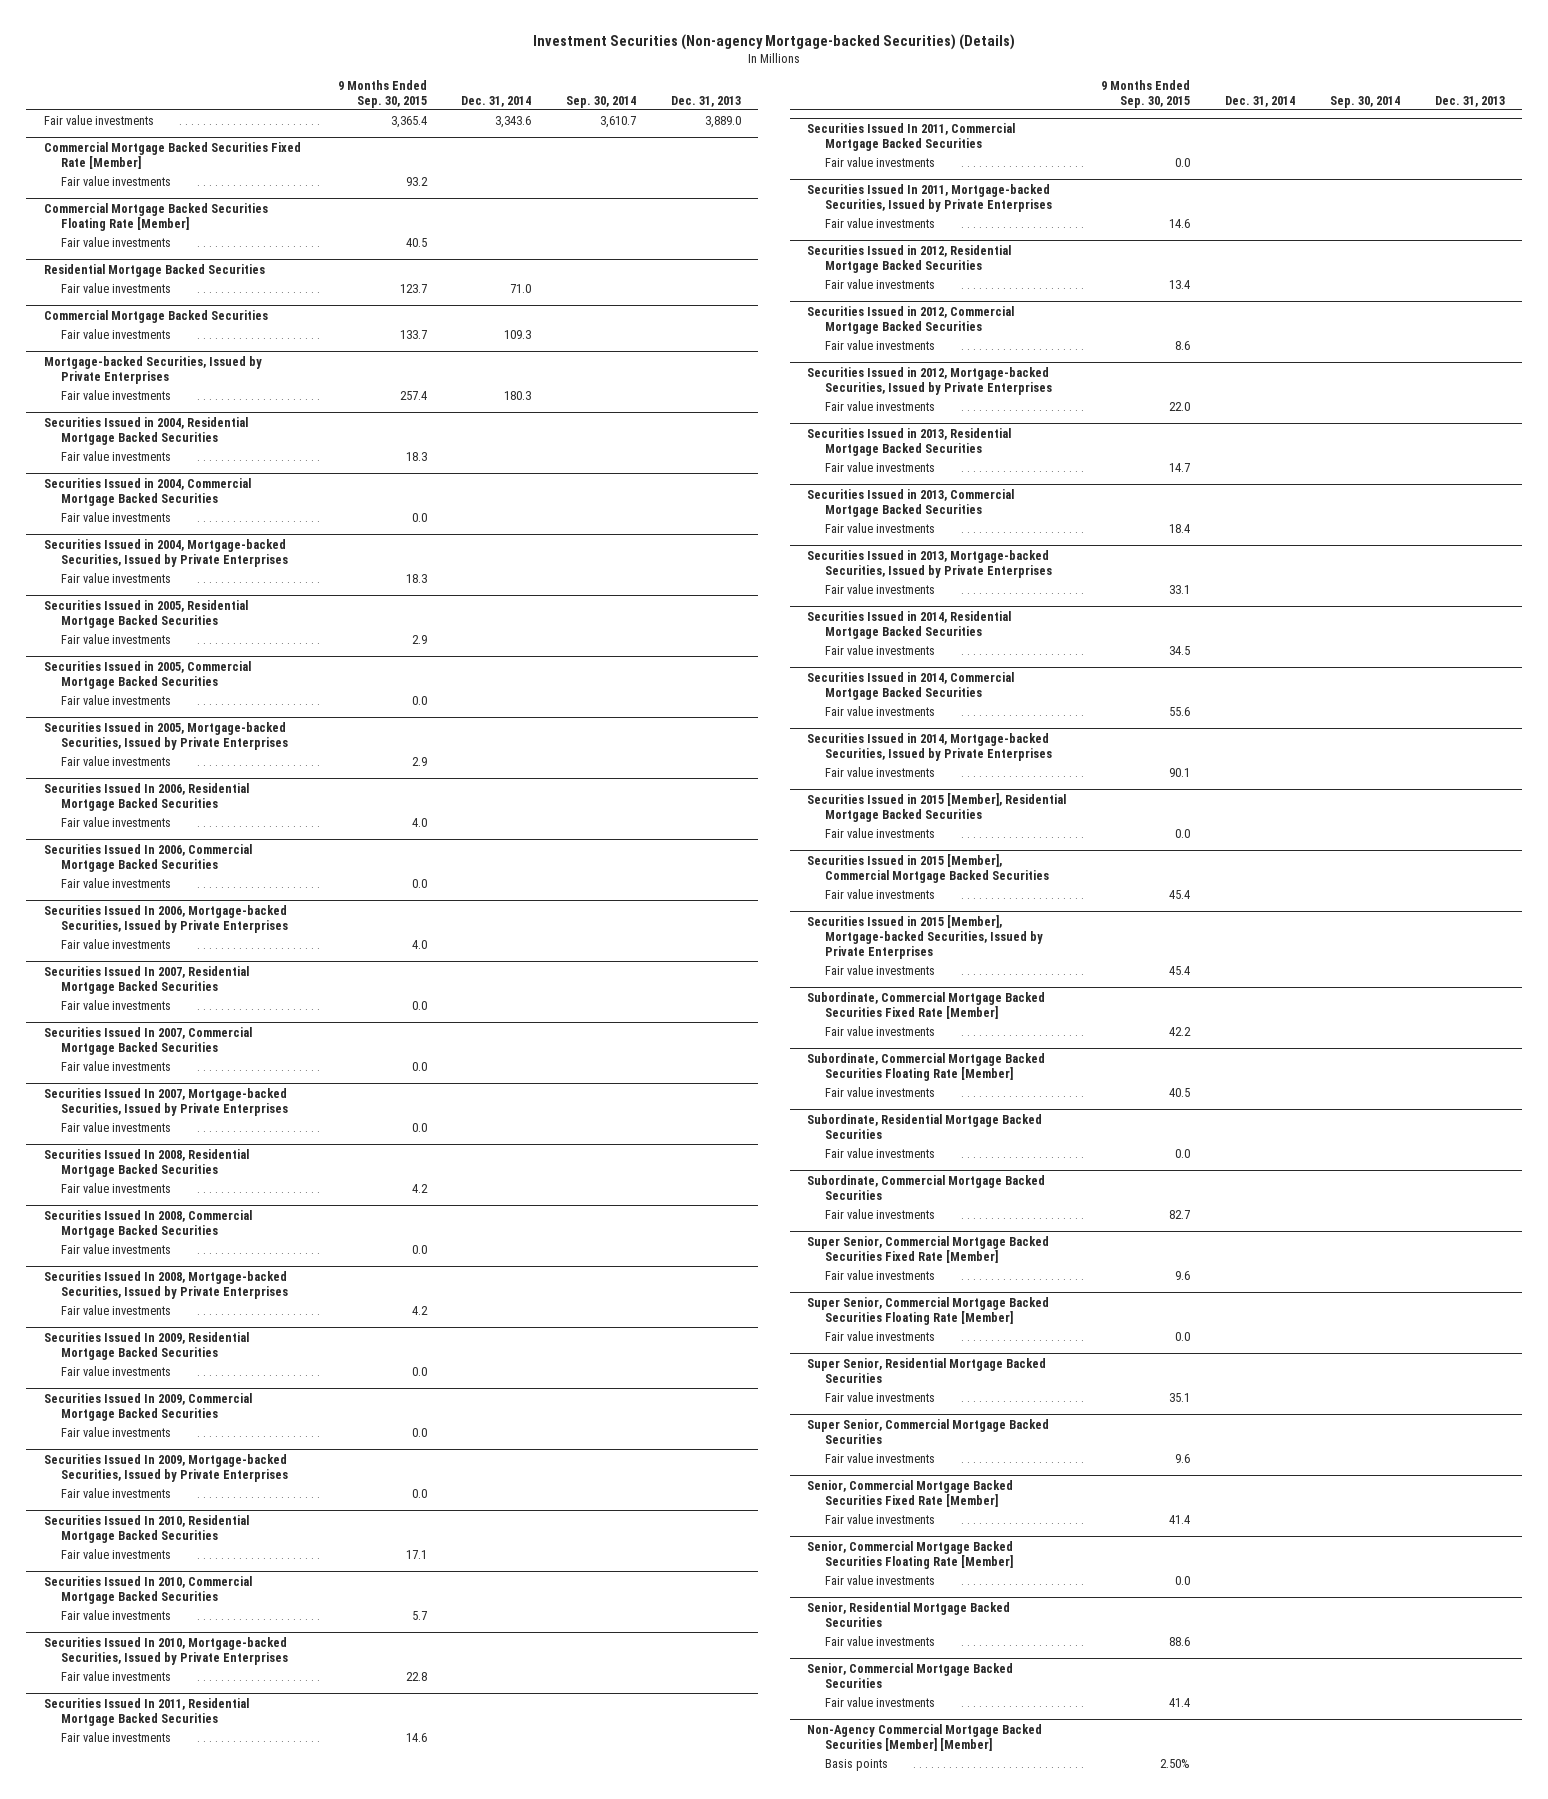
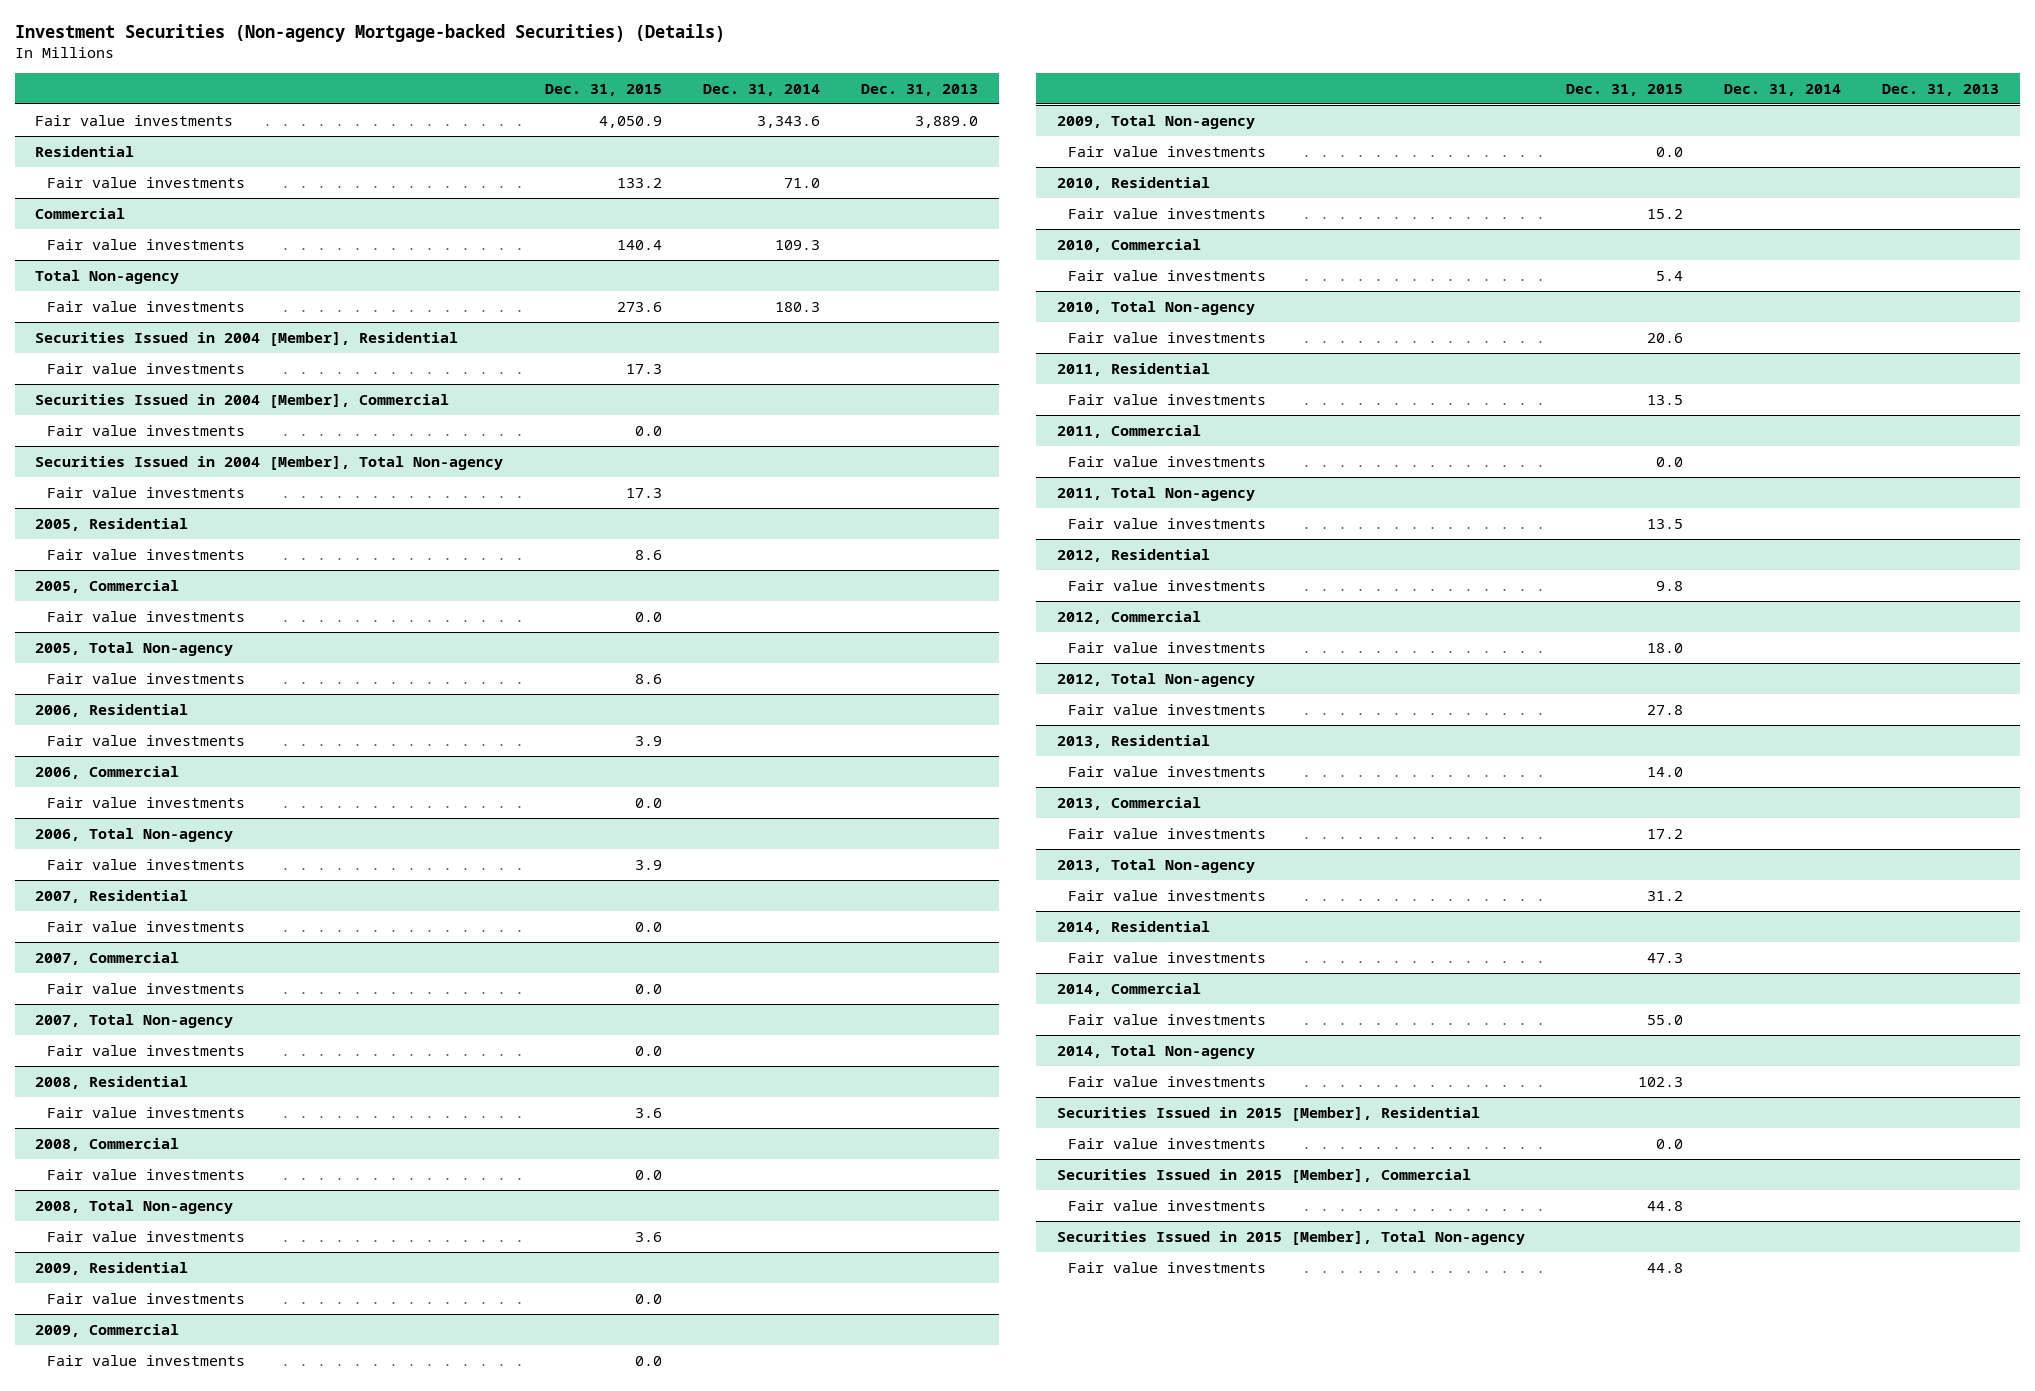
[337,79,427,108] 9 Months Ended Sep. 30, 2015 -> none
[566,95,637,108] Sep. 30, 2014 -> none
none -> [544,83,662,96] Dec. 31, 2015
[43,141,301,169] Commercial Mortgage Backed Securities Fixed Rate [Member] -> none
[61,175,172,186] Fair value investments -> none
[43,202,268,231] Commercial Mortgage Backed Securities Floating Rate [Member] -> none
[61,236,172,247] Fair value investments -> none
[43,263,265,277] Residential Mortgage Backed Securities -> [35,145,135,157] Residential
[43,309,268,323] Commercial Mortgage Backed Securities -> [35,207,126,219] Commercial
[43,355,262,384] Mortgage-backed Securities, Issued by Private Enterprises -> [35,269,180,284] Total Non-agency
[43,416,248,445] Securities Issued in 2004, Residential Mortgage Backed Securities -> [35,331,459,346] Securities Issued in 2004 [Member], Residential
[43,477,251,506] Securities Issued in 2004, Commercial Mortgage Backed Securities -> [35,393,450,408] Securities Issued in 2004 [Member], Commercial
[43,538,289,567] Securities Issued in 2004, Mortgage-backed Securities, Issued by Private Enterprises -> none
[61,572,172,583] Fair value investments -> none
none -> [35,455,504,470] Securities Issued in 2004 [Member], Total Non-agency
none -> [46,486,245,498] Fair value investments
[43,599,248,628] Securities Issued in 2005, Residential Mortgage Backed Securities -> [35,517,189,531] 2005, Residential
[43,660,251,689] Securities Issued in 2005, Commercial Mortgage Backed Securities -> [35,579,180,593] 2005, Commercial
[43,721,289,750] Securities Issued in 2005, Mortgage-backed Securities, Issued by Private Enterprises -> none
[61,755,172,766] Fair value investments -> none
none -> [35,641,234,656] 2005, Total Non-agency
none -> [46,672,245,684] Fair value investments
[43,782,249,811] Securities Issued In 2006, Residential Mortgage Backed Securities -> [35,703,189,717] 2006, Residential
[43,843,252,872] Securities Issued In 2006, Commercial Mortgage Backed Securities -> [35,765,180,779] 2006, Commercial
[43,904,289,933] Securities Issued In 2006, Mortgage-backed Securities, Issued by Private Enterprises -> none
[61,938,172,949] Fair value investments -> none
none -> [35,827,234,842] 2006, Total Non-agency
none -> [46,858,245,870] Fair value investments
[43,965,249,994] Securities Issued In 2007, Residential Mortgage Backed Securities -> [35,889,189,903] 2007, Residential
[43,1026,252,1055] Securities Issued In 2007, Commercial Mortgage Backed Securities -> [35,951,180,965] 2007, Commercial
[43,1087,289,1116] Securities Issued In 2007, Mortgage-backed Securities, Issued by Private Enterprises -> none
[61,1121,172,1132] Fair value investments -> none
none -> [35,1013,234,1028] 2007, Total Non-agency
none -> [46,1044,245,1056] Fair value investments
[43,1148,249,1177] Securities Issued In 2008, Residential Mortgage Backed Securities -> [35,1075,189,1089] 2008, Residential
[43,1209,252,1238] Securities Issued In 2008, Commercial Mortgage Backed Securities -> [35,1137,180,1151] 2008, Commercial
[43,1270,289,1299] Securities Issued In 2008, Mortgage-backed Securities, Issued by Private Enterprises -> none
[61,1304,172,1315] Fair value investments -> none
none -> [35,1199,234,1214] 2008, Total Non-agency
none -> [46,1230,245,1242] Fair value investments
[43,1331,249,1360] Securities Issued In 2009, Residential Mortgage Backed Securities -> [35,1261,189,1275] 2009, Residential
[43,1392,252,1421] Securities Issued In 2009, Commercial Mortgage Backed Securities -> [35,1323,180,1337] 2009, Commercial
[43,1453,289,1482] Securities Issued In 2009, Mortgage-backed Securities, Issued by Private Enterprises -> none
[61,1487,172,1498] Fair value investments -> none
none -> [1056,114,1255,129] 2009, Total Non-agency
none -> [1068,145,1267,157] Fair value investments
[43,1514,249,1543] Securities Issued In 2010, Residential Mortgage Backed Securities -> [1056,176,1210,190] 2010, Residential
[43,1575,252,1604] Securities Issued In 2010, Commercial Mortgage Backed Securities -> [1056,238,1201,252] 2010, Commercial
[43,1636,289,1665] Securities Issued In 2010, Mortgage-backed Securities, Issued by Private Enterprises -> none
[61,1670,172,1681] Fair value investments -> none
none -> [1056,300,1255,315] 2010, Total Non-agency
none -> [1068,331,1267,343] Fair value investments
[43,1697,249,1726] Securities Issued In 2011, Residential Mortgage Backed Securities -> [1056,362,1210,376] 2011, Residential
[807,122,1016,151] Securities Issued In 2011, Commercial Mortgage Backed Securities -> [1056,424,1201,438] 2011, Commercial
[807,183,1052,212] Securities Issued In 2011, Mortgage-backed Securities, Issued by Private Enterprises -> none
[824,217,935,228] Fair value investments -> none
none -> [1056,486,1255,501] 2011, Total Non-agency
none -> [1068,517,1267,529] Fair value investments
[807,244,1012,273] Securities Issued in 2012, Residential Mortgage Backed Securities -> [1056,548,1210,562] 2012, Residential
[807,305,1015,334] Securities Issued in 2012, Commercial Mortgage Backed Securities -> [1056,610,1201,624] 2012, Commercial
[807,366,1052,395] Securities Issued in 2012, Mortgage-backed Securities, Issued by Private Enterprises -> none
[824,400,935,411] Fair value investments -> none
none -> [1056,672,1255,687] 2012, Total Non-agency
none -> [1068,703,1267,715] Fair value investments
[807,427,1012,456] Securities Issued in 2013, Residential Mortgage Backed Securities -> [1056,734,1210,748] 2013, Residential
[807,488,1015,517] Securities Issued in 2013, Commercial Mortgage Backed Securities -> [1056,796,1201,810] 2013, Commercial
[807,549,1052,578] Securities Issued in 2013, Mortgage-backed Securities, Issued by Private Enterprises -> none
[824,583,935,594] Fair value investments -> none
none -> [1056,858,1255,873] 2013, Total Non-agency
none -> [1068,889,1267,901] Fair value investments
[807,610,1012,639] Securities Issued in 2014, Residential Mortgage Backed Securities -> [1056,920,1210,934] 2014, Residential
[807,671,1015,700] Securities Issued in 2014, Commercial Mortgage Backed Securities -> [1056,982,1201,996] 2014, Commercial
[807,732,1052,761] Securities Issued in 2014, Mortgage-backed Securities, Issued by Private Enterprises -> none
[824,766,935,777] Fair value investments -> none
none -> [1056,1044,1255,1059] 2014, Total Non-agency
none -> [1068,1075,1267,1087] Fair value investments
[807,792,1067,822] Securities Issued in 2015 [Member], Residential Mortgage Backed Securities -> [1056,1106,1480,1121] Securities Issued in 2015 [Member], Residential
[807,853,1049,883] Securities Issued in 2015 [Member], Commercial Mortgage Backed Securities -> [1056,1168,1471,1183] Securities Issued in 2015 [Member], Commercial
[807,914,1043,959] Securities Issued in 2015 [Member], Mortgage-backed Securities, Issued by Private Enterprises -> none
[824,964,935,975] Fair value investments -> none
[807,991,1046,1019] Subordinate, Commercial Mortgage Backed Securities Fixed Rate [Member] -> none
[824,1025,935,1036] Fair value investments -> none
[807,1052,1046,1081] Subordinate, Commercial Mortgage Backed Securities Floating Rate [Member] -> none
[824,1086,935,1097] Fair value investments -> none
[807,1113,1043,1139] Subordinate, Residential Mortgage Backed Securities -> none
[824,1147,935,1158] Fair value investments -> none
[807,1174,1046,1200] Subordinate, Commercial Mortgage Backed Securities -> none
[824,1208,935,1219] Fair value investments -> none
[807,1235,1050,1263] Super Senior, Commercial Mortgage Backed Securities Fixed Rate [Member] -> none
[824,1269,935,1280] Fair value investments -> none
[807,1296,1050,1325] Super Senior, Commercial Mortgage Backed Securities Floating Rate [Member] -> none
[824,1330,935,1341] Fair value investments -> none
[807,1357,1047,1383] Super Senior, Residential Mortgage Backed Securities -> none
[824,1391,935,1402] Fair value investments -> none
[807,1418,1050,1444] Super Senior, Commercial Mortgage Backed Securities -> none
[824,1452,935,1463] Fair value investments -> none
[807,1479,1014,1507] Senior, Commercial Mortgage Backed Securities Fixed Rate [Member] -> none
[824,1513,935,1524] Fair value investments -> none
[807,1540,1014,1569] Senior, Commercial Mortgage Backed Securities Floating Rate [Member] -> none
[824,1574,935,1585] Fair value investments -> none
[807,1601,1011,1627] Senior, Residential Mortgage Backed Securities -> none
[824,1635,935,1646] Fair value investments -> none
[807,1662,1014,1688] Senior, Commercial Mortgage Backed Securities -> none
[824,1696,935,1707] Fair value investments -> none
[807,1723,1043,1751] Non-Agency Commercial Mortgage Backed Securities [Member] [Member] -> none
[824,1758,888,1771] Basis points -> none
none -> [1056,1230,1525,1245] Securities Issued in 2015 [Member], Total Non-agency
none -> [1068,1261,1267,1273] Fair value investments

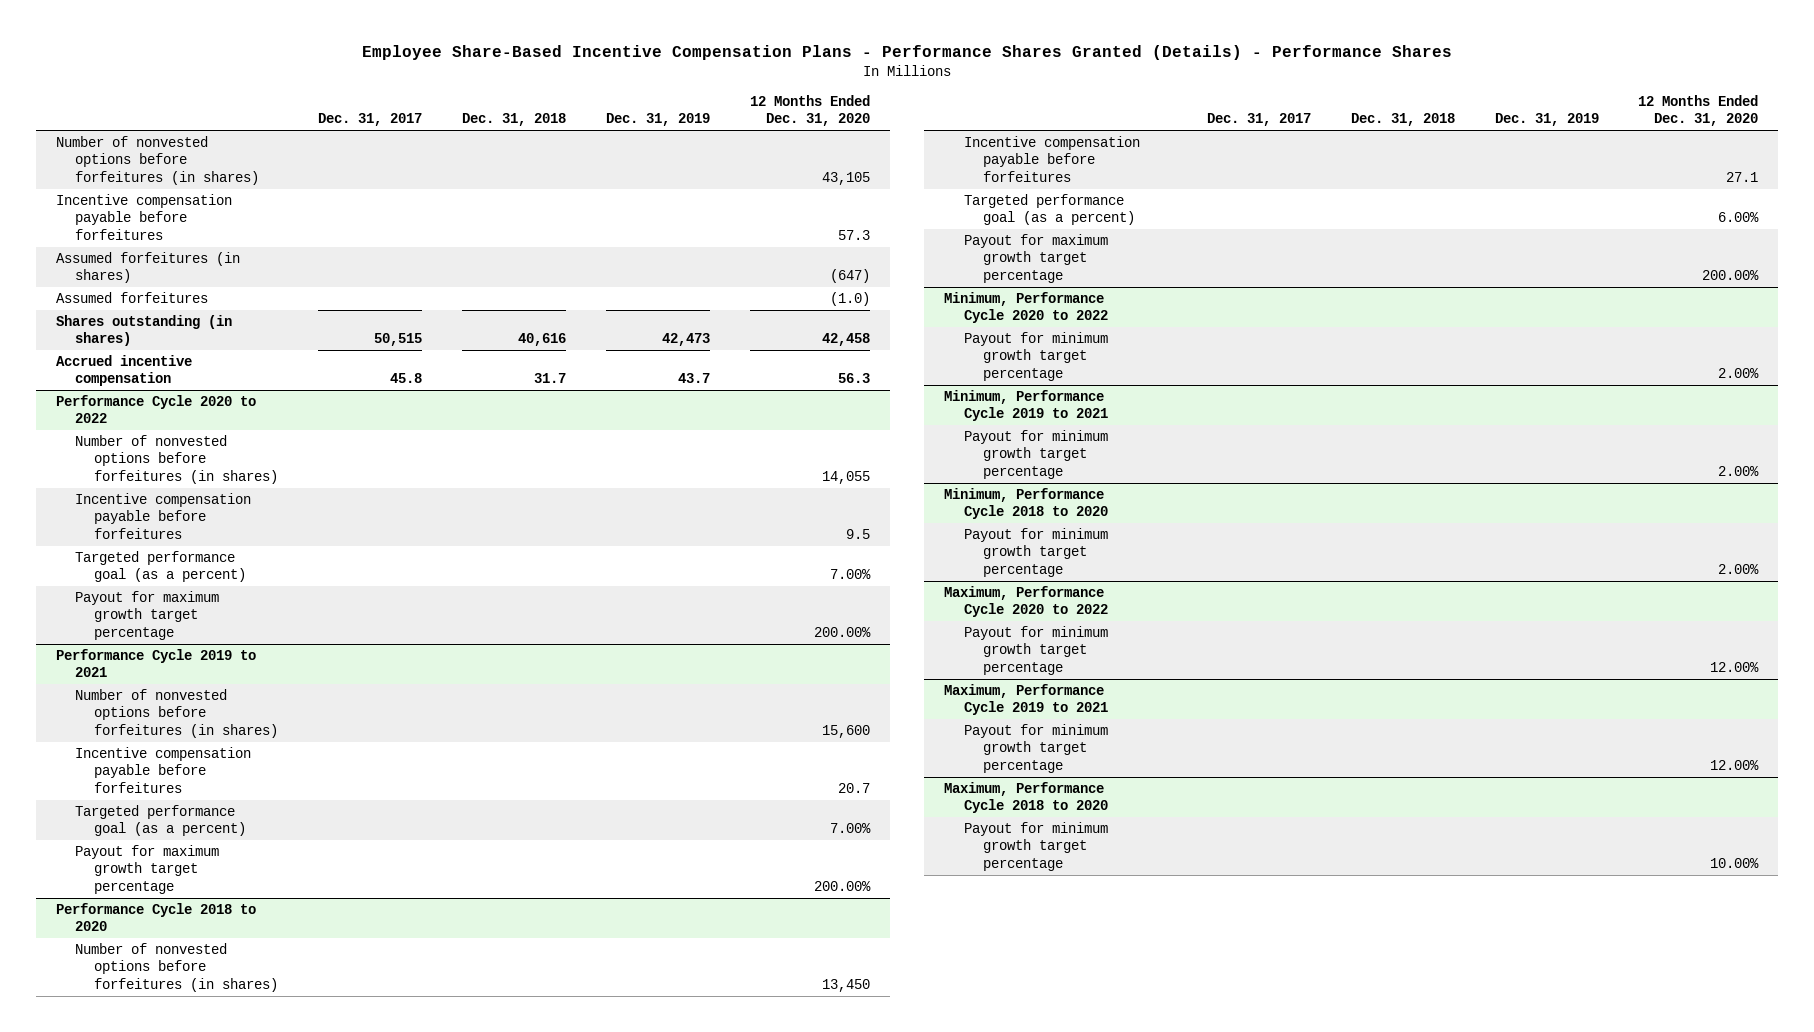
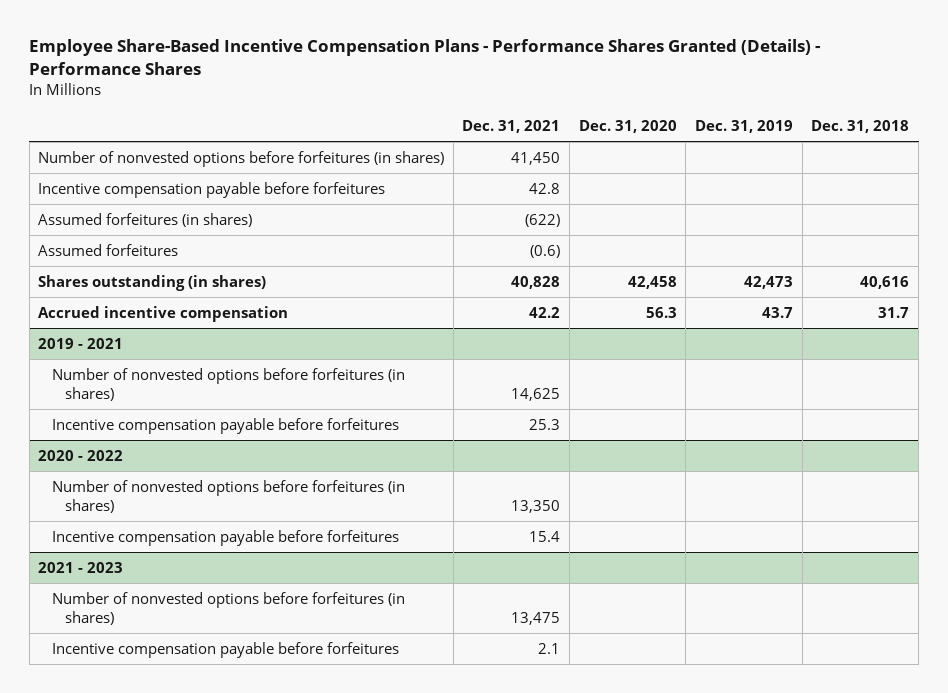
[318,113,423,127] Dec. 31, 2017 -> none
[749,95,870,127] 12 Months Ended Dec. 31, 2020 -> none
none -> [462,120,561,134] Dec. 31, 2021
none -> [578,120,677,134] Dec. 31, 2020
[55,395,256,424] Performance Cycle 2020 to 2022 -> [38,337,124,349] 2019 - 2021
[74,551,247,583] Targeted performance goal (as a percent) -> none
[74,591,219,640] Payout for maximum growth target percentage -> none
[55,649,256,678] Performance Cycle 2019 to 2021 -> [38,449,124,461] 2020 - 2022
[74,805,247,837] Targeted performance goal (as a percent) -> none
[74,845,219,894] Payout for maximum growth target percentage -> none
[55,903,256,932] Performance Cycle 2018 to 2020 -> [38,561,124,573] 2021 - 2023
[963,194,1135,226] Targeted performance goal (as a percent) -> none
[963,234,1108,283] Payout for maximum growth target percentage -> none
[944,292,1108,324] Minimum, Performance Cycle 2020 to 2022 -> none
[963,332,1108,381] Payout for minimum growth target percentage -> none
[944,390,1108,422] Minimum, Performance Cycle 2019 to 2021 -> none
[963,430,1108,479] Payout for minimum growth target percentage -> none
[944,488,1108,520] Minimum, Performance Cycle 2018 to 2020 -> none
[963,528,1108,577] Payout for minimum growth target percentage -> none
[944,586,1108,618] Maximum, Performance Cycle 2020 to 2022 -> none
[963,626,1108,675] Payout for minimum growth target percentage -> none
[944,684,1108,716] Maximum, Performance Cycle 2019 to 2021 -> none
[963,724,1108,773] Payout for minimum growth target percentage -> none
[944,782,1108,814] Maximum, Performance Cycle 2018 to 2020 -> none
[963,822,1108,871] Payout for minimum growth target percentage -> none

